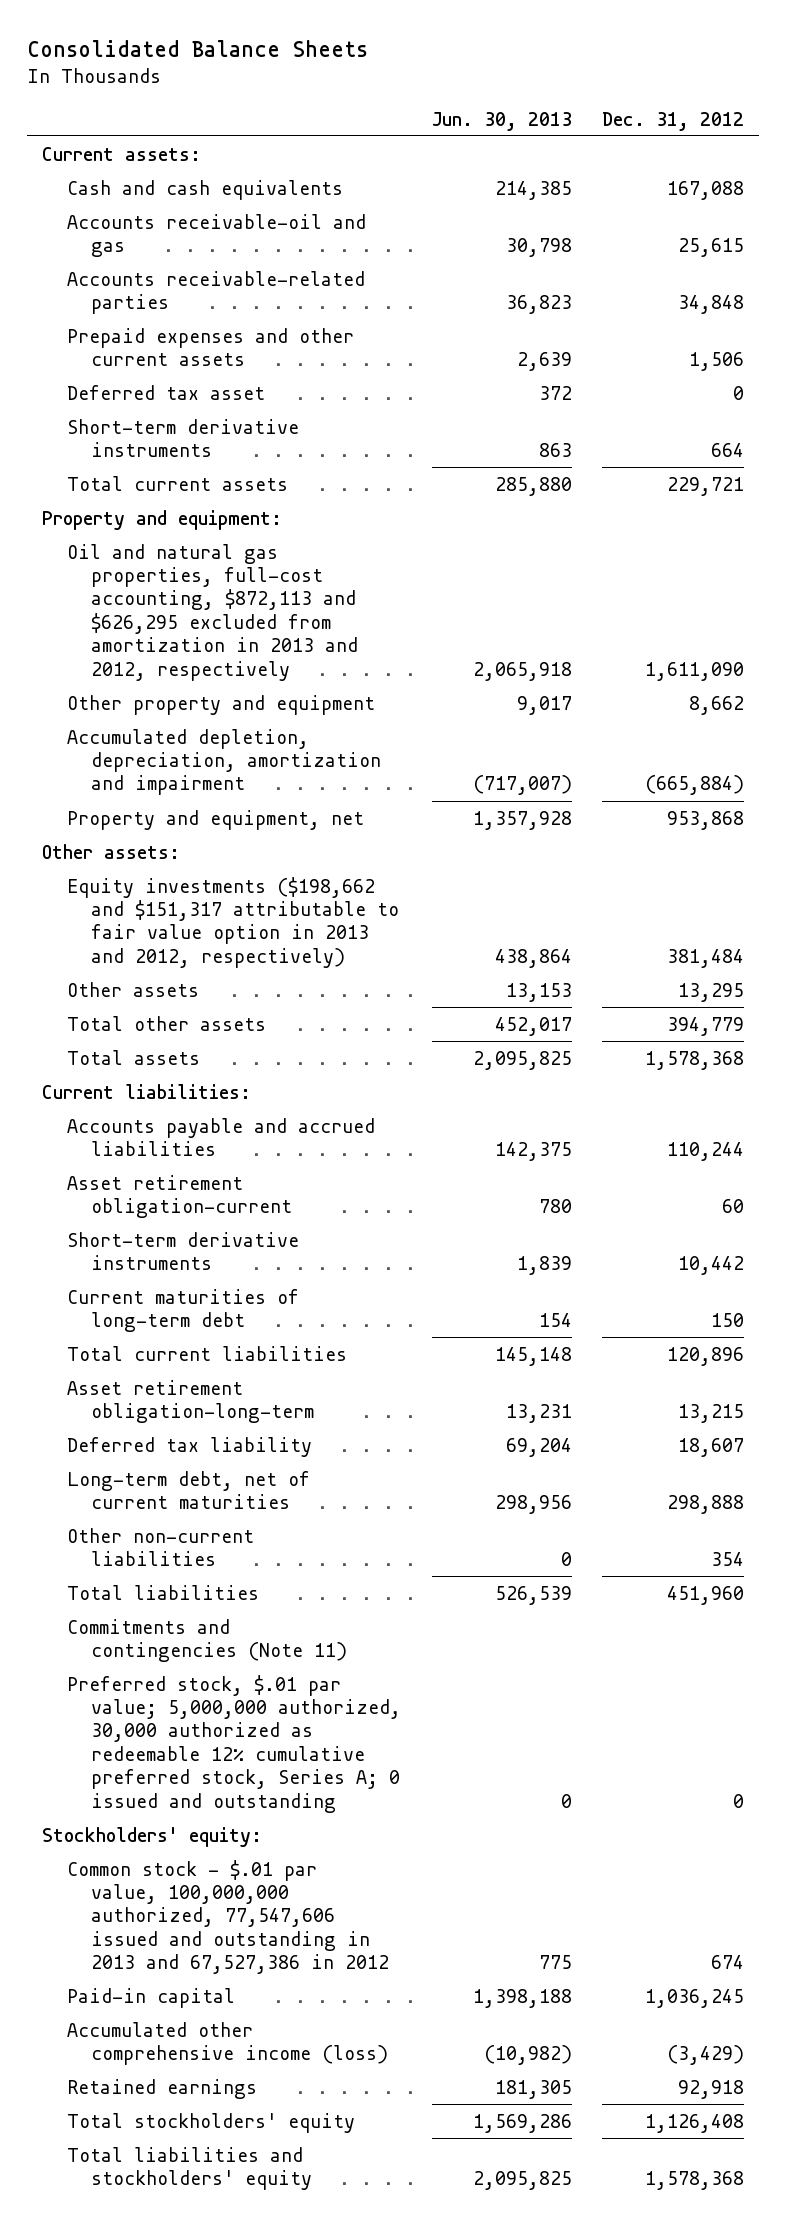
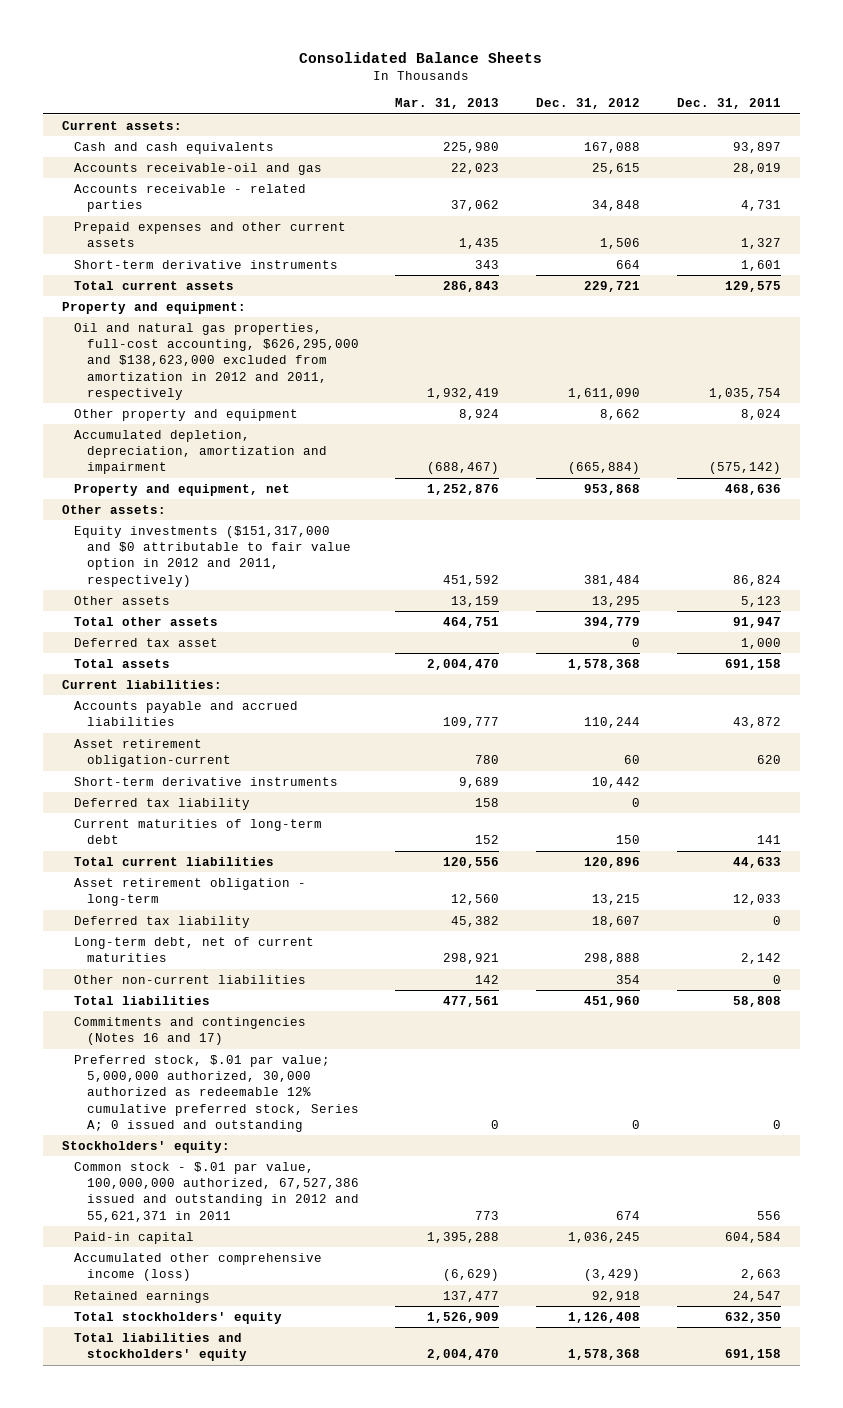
[431,111,572,131] Jun. 30, 2013 -> none
none -> [395,98,500,110] Mar. 31, 2013
none -> [677,98,782,110] Dec. 31, 2011
[66,270,365,314] Accounts receivable-related parties -> [74,183,307,213] Accounts receivable - related parties
[66,543,359,681] Oil and natural gas properties, full-cost accounting, $872,113 and $626,295 excluded from amortization in 2013 and 2012, respectively -> [74,322,359,400] Oil and natural gas properties, full-cost accounting, $626,295,000 and $138,623,000 excluded from amortization in 2012 and 2011, respectively
[66,876,400,968] Equity investments ($198,662 and $151,317 attributable to fair value option in 2013 and 2012, respectively) -> [74,525,351,587] Equity investments ($151,317,000 and $0 attributable to fair value option in 2012 and 2011, respectively)
[66,384,265,400] Deferred tax asset -> [74,637,219,647] Deferred tax asset
none -> [74,797,251,810] Deferred tax liability
[66,1379,315,1423] Asset retirement obligation-long-term -> [74,877,307,907] Asset retirement obligation - long-term
[66,1618,348,1662] Commitments and contingencies (Note 11) -> [74,1016,307,1046] Commitments and contingencies (Notes 16 and 17)
[66,1859,390,1975] Common stock - $.01 par value, 100,000,000 authorized, 77,547,606 issued and outstanding in 2013 and 67,527,386 in 2012 -> [74,1161,359,1222] Common stock - $.01 par value, 100,000,000 authorized, 67,527,386 issued and outstanding in 2012 and 55,621,371 in 2011

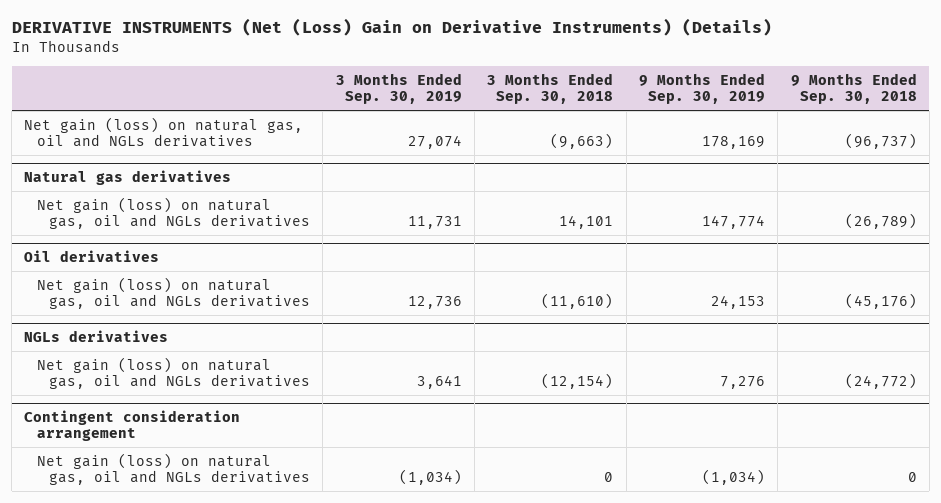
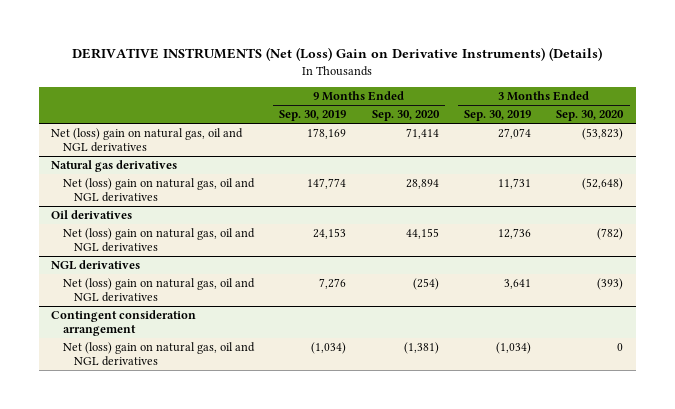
[487,72,614,105] 3 Months Ended Sep. 30, 2018 -> none
[790,72,917,105] 9 Months Ended Sep. 30, 2018 -> none
none -> [371,110,440,122] Sep. 30, 2020
none -> [556,110,625,122] Sep. 30, 2020
[24,116,304,148] Net gain (loss) on natural gas, oil and NGLs derivatives -> [51,128,244,153] Net (loss) gain on natural gas, oil and NGL derivatives
[36,196,311,230] Net gain (loss) on natural gas, oil and NGLs derivatives -> [62,178,255,203] Net (loss) gain on natural gas, oil and NGL derivatives
[36,276,311,310] Net gain (loss) on natural gas, oil and NGLs derivatives -> [62,228,255,253] Net (loss) gain on natural gas, oil and NGL derivatives
[24,329,169,342] NGLs derivatives -> [51,260,141,271] NGL derivatives
[36,356,311,390] Net gain (loss) on natural gas, oil and NGLs derivatives -> [62,278,255,303] Net (loss) gain on natural gas, oil and NGL derivatives
[36,452,311,486] Net gain (loss) on natural gas, oil and NGLs derivatives -> [62,342,255,367] Net (loss) gain on natural gas, oil and NGL derivatives

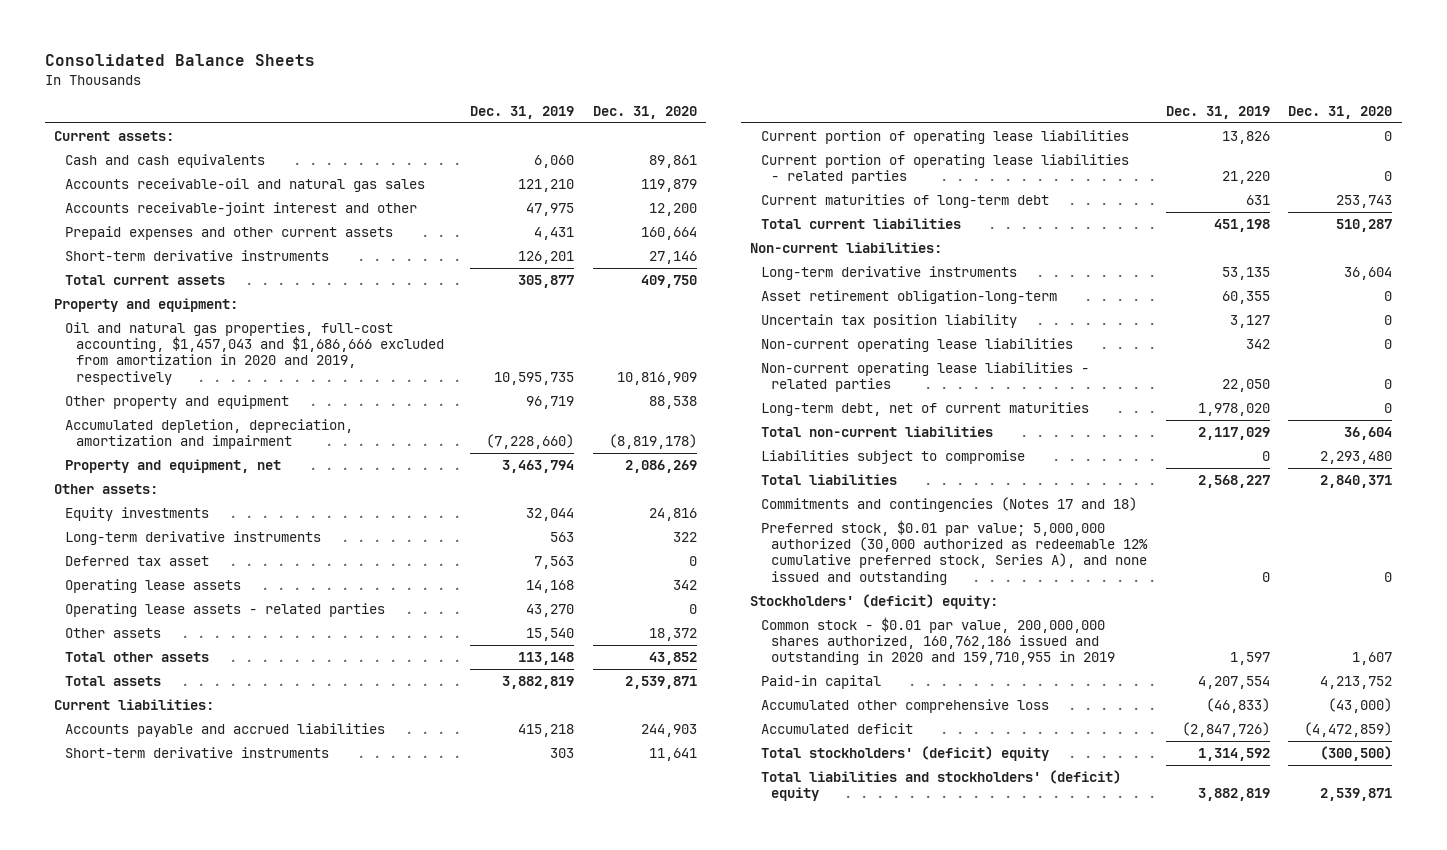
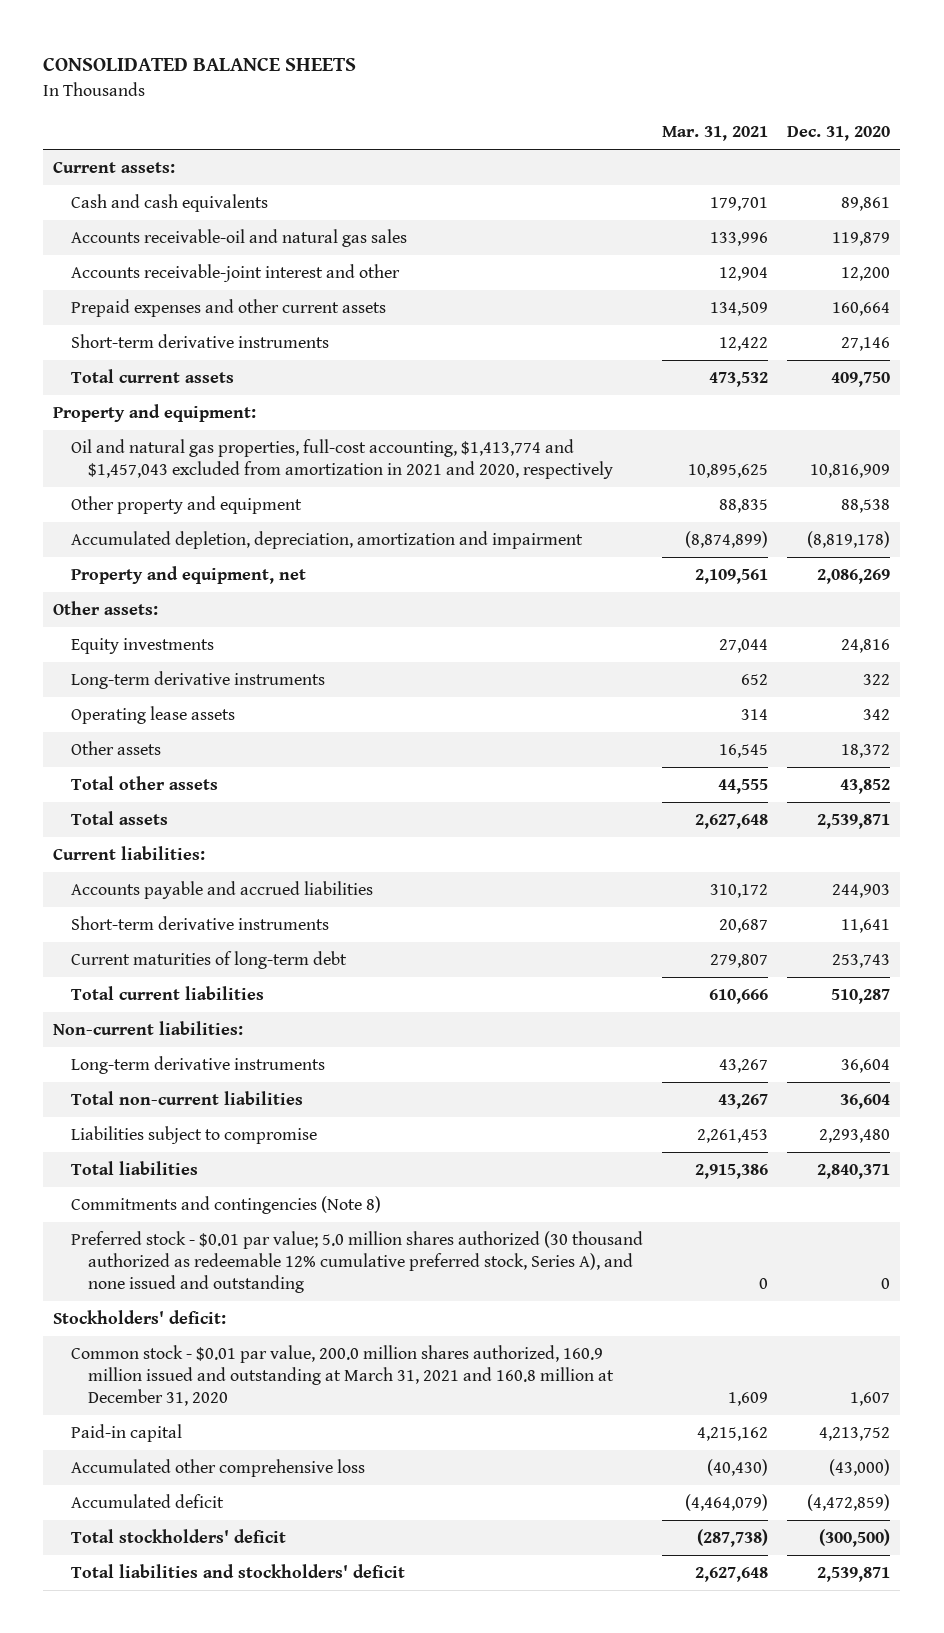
[44,54,315,67] Consolidated Balance Sheets -> [43,58,357,72] CONSOLIDATED BALANCE SHEETS
[470,105,575,119] Dec. 31, 2019 -> none
none -> [661,126,768,142] Mar. 31, 2021
[64,321,444,385] Oil and natural gas properties, full-cost accounting, $1,457,043 and $1,686,666 excluded from amortization in 2020 and 2019, respectively -> [70,439,613,480] Oil and natural gas properties, full-cost accounting, $1,413,774 and $1,457,043 excluded from amortization in 2021 and 2020, respectively
[64,555,209,566] Deferred tax asset -> none
[64,602,385,617] Operating lease assets - related parties -> none
[760,129,1129,144] Current portion of operating lease liabilities -> none
[760,153,1129,185] Current portion of operating lease liabilities - related parties -> none
[760,289,1057,304] Asset retirement obligation-long-term -> none
[760,313,1017,328] Uncertain tax position liability -> none
[760,337,1073,352] Non-current operating lease liabilities -> none
[760,361,1089,393] Non-current operating lease liabilities - related parties -> none
[760,401,1089,416] Long-term debt, net of current maturities -> none
[760,496,1137,512] Commitments and contingencies (Notes 17 and 18) -> [70,1196,381,1215] Commitments and contingencies (Note 8)
[760,519,1149,585] Preferred stock, $0.01 par value; 5,000,000 authorized (30,000 authorized as redeemable 12% cumulative preferred stock, Series A), and none issued and outstanding -> [70,1231,643,1294] Preferred stock - $0.01 par value; 5.0 million shares authorized (30 thousand authorized as redeemable 12% cumulative preferred stock, Series A), and none issued and outstanding
[749,593,998,609] Stockholders' (deficit) equity: -> [53,1310,227,1325] Stockholders' deficit:
[760,616,1116,666] Common stock - $0.01 par value, 200,000,000 shares authorized, 160,762,186 issued and outstanding in 2020 and 159,710,955 in 2019 -> [70,1345,614,1407] Common stock - $0.01 par value, 200.0 million shares authorized, 160.9 million issued and outstanding at March 31, 2021 and 160.8 million at December 31, 2020
[760,745,1049,761] Total stockholders' (deficit) equity -> [70,1529,286,1544] Total stockholders' deficit
[760,769,1121,802] Total liabilities and stockholders' (deficit) equity -> [70,1564,405,1579] Total liabilities and stockholders' deficit

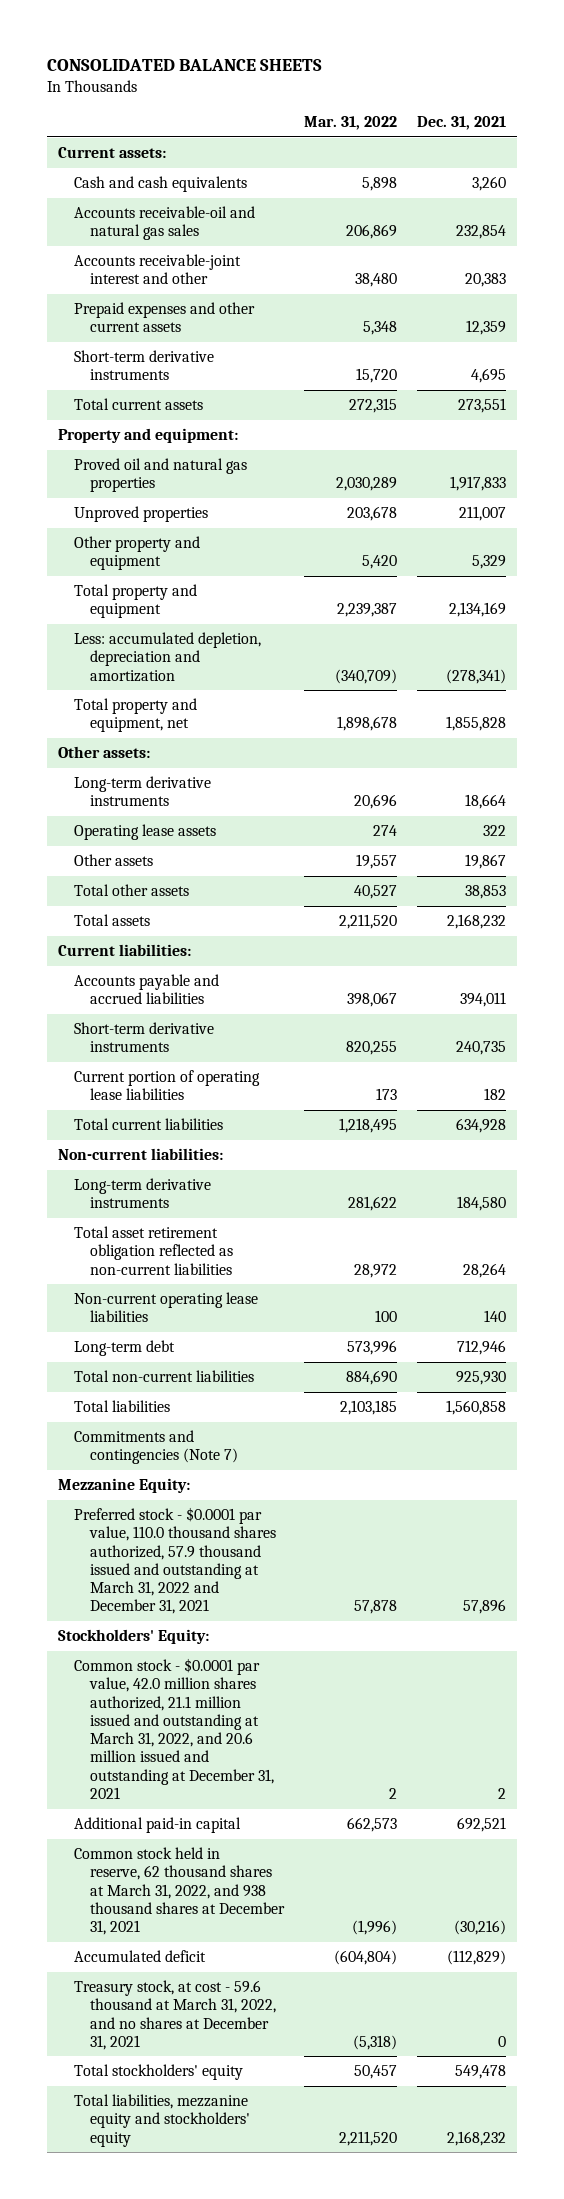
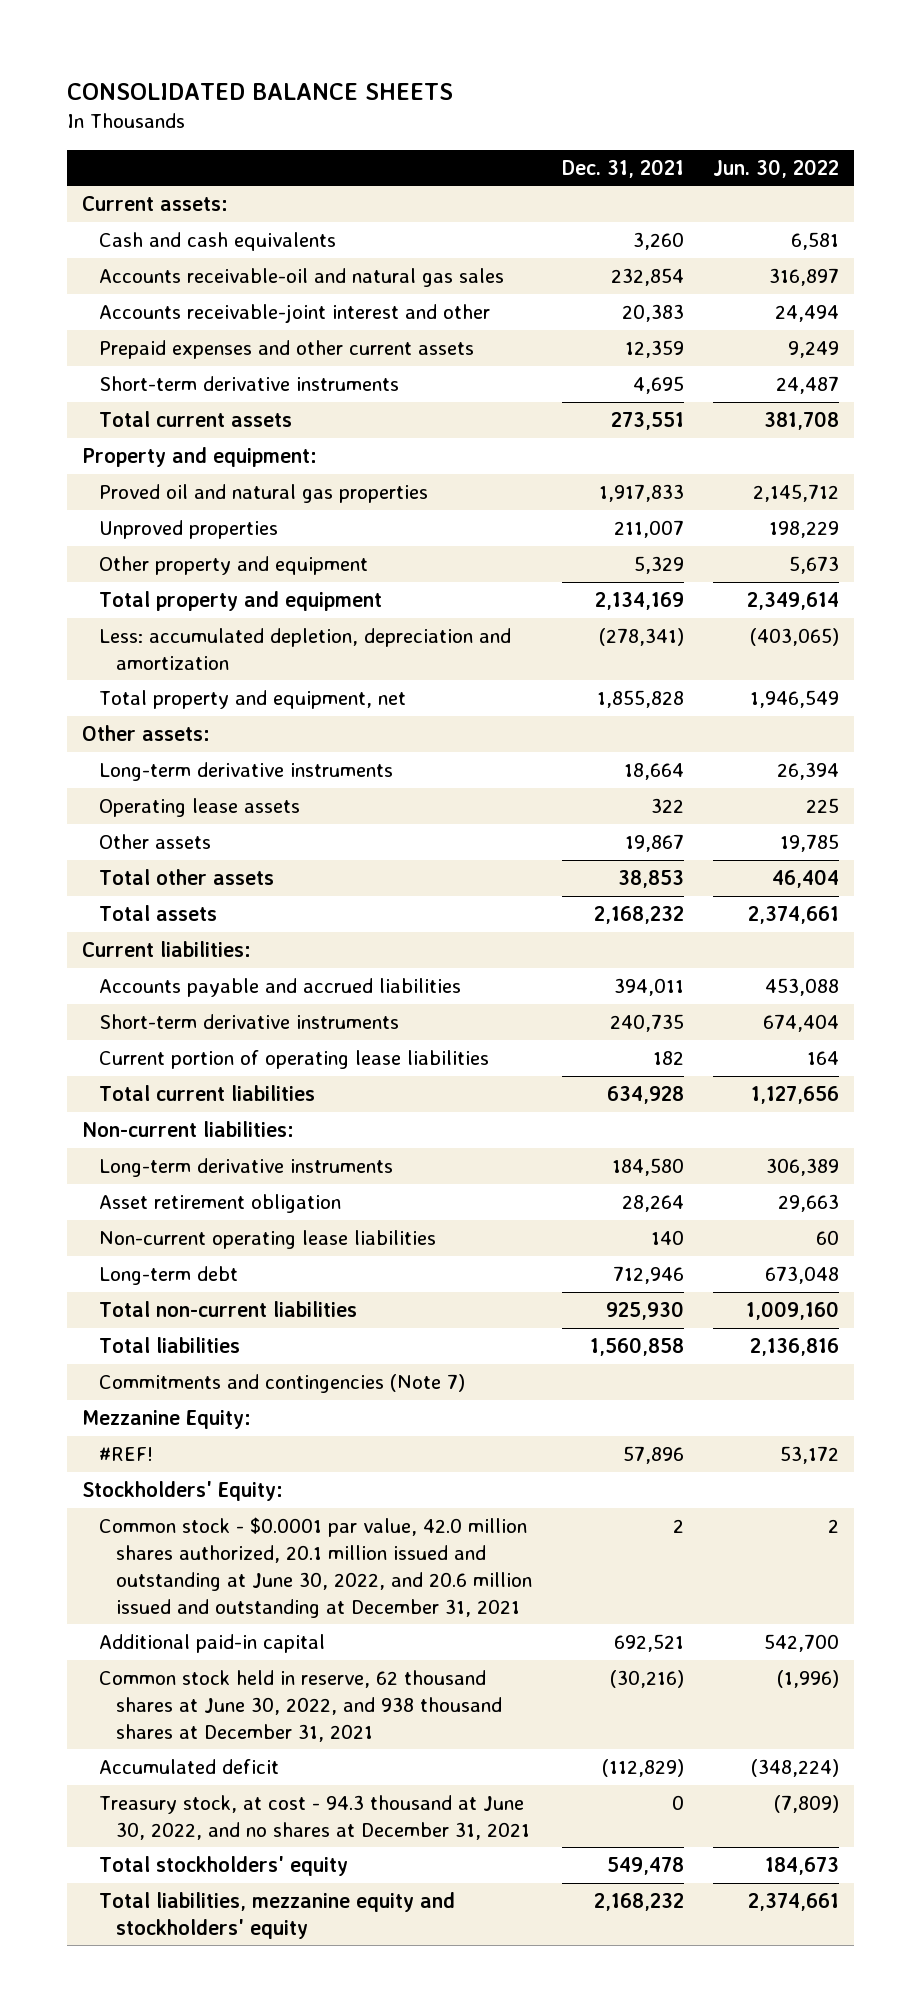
[304,115,398,130] Mar. 31, 2022 -> none
none -> [713,158,840,178] Jun. 30, 2022
[73,1226,233,1275] Total asset retirement obligation reflected as non-current liabilities -> [99,1193,342,1213] Asset retirement obligation
[73,1507,276,1615] Preferred stock - $0.0001 par value, 110.0 thousand shares authorized, 57.9 thousand issued and outstanding at March 31, 2022 and December 31, 2021 -> [99,1446,154,1461] #REF!
[73,1658,274,1799] Common stock - $0.0001 par value, 42.0 million shares authorized, 21.1 million issued and outstanding at March 31, 2022, and 20.6 million issued and outstanding at December 31, 2021 -> [99,1516,533,1618] Common stock - $0.0001 par value, 42.0 million shares authorized, 20.1 million issued and outstanding at June 30, 2022, and 20.6 million issued and outstanding at December 31, 2021
[73,1847,285,1936] Common stock held in reserve, 62 thousand shares at March 31, 2022, and 938 thousand shares at December 31, 2021 -> [99,1669,503,1742] Common stock held in reserve, 62 thousand shares at June 30, 2022, and 938 thousand shares at December 31, 2021
[73,1980,276,2050] Treasury stock, at cost - 59.6 thousand at March 31, 2022, and no shares at December 31, 2021 -> [99,1794,531,1840] Treasury stock, at cost - 94.3 thousand at June 30, 2022, and no shares at December 31, 2021

